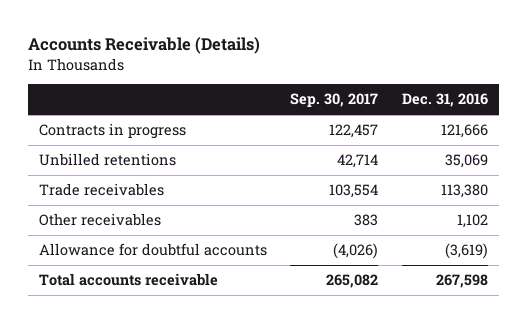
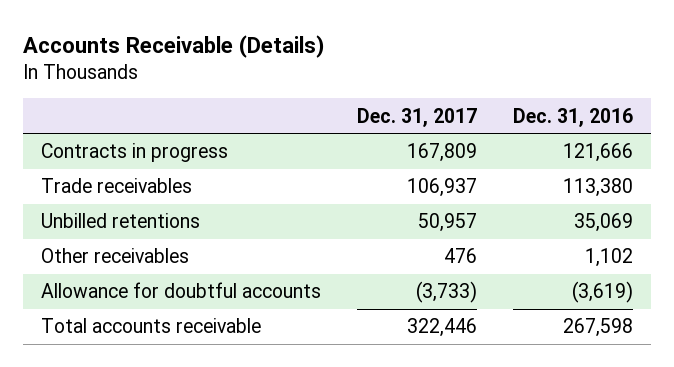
[290,93,379,108] Sep. 30, 2017 -> none
none -> [356,107,477,127] Dec. 31, 2017
[39,153,177,167] Unbilled retentions -> [40,213,200,229] Unbilled retentions

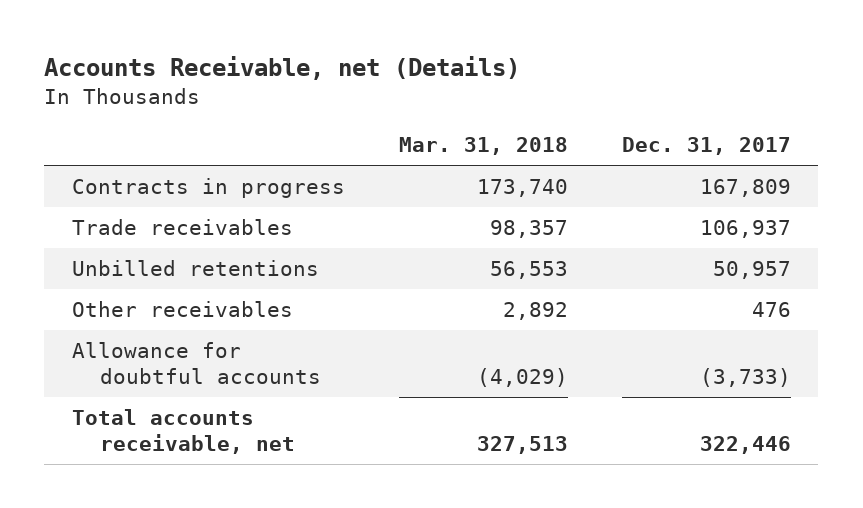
[22,34,325,58] Accounts Receivable (Details) -> [44,56,521,81] Accounts Receivable, net (Details)
[512,107,633,127] Dec. 31, 2016 -> none
none -> [398,137,568,156] Mar. 31, 2018
[40,318,261,334] Total accounts receivable -> [71,409,296,455] Total accounts receivable, net

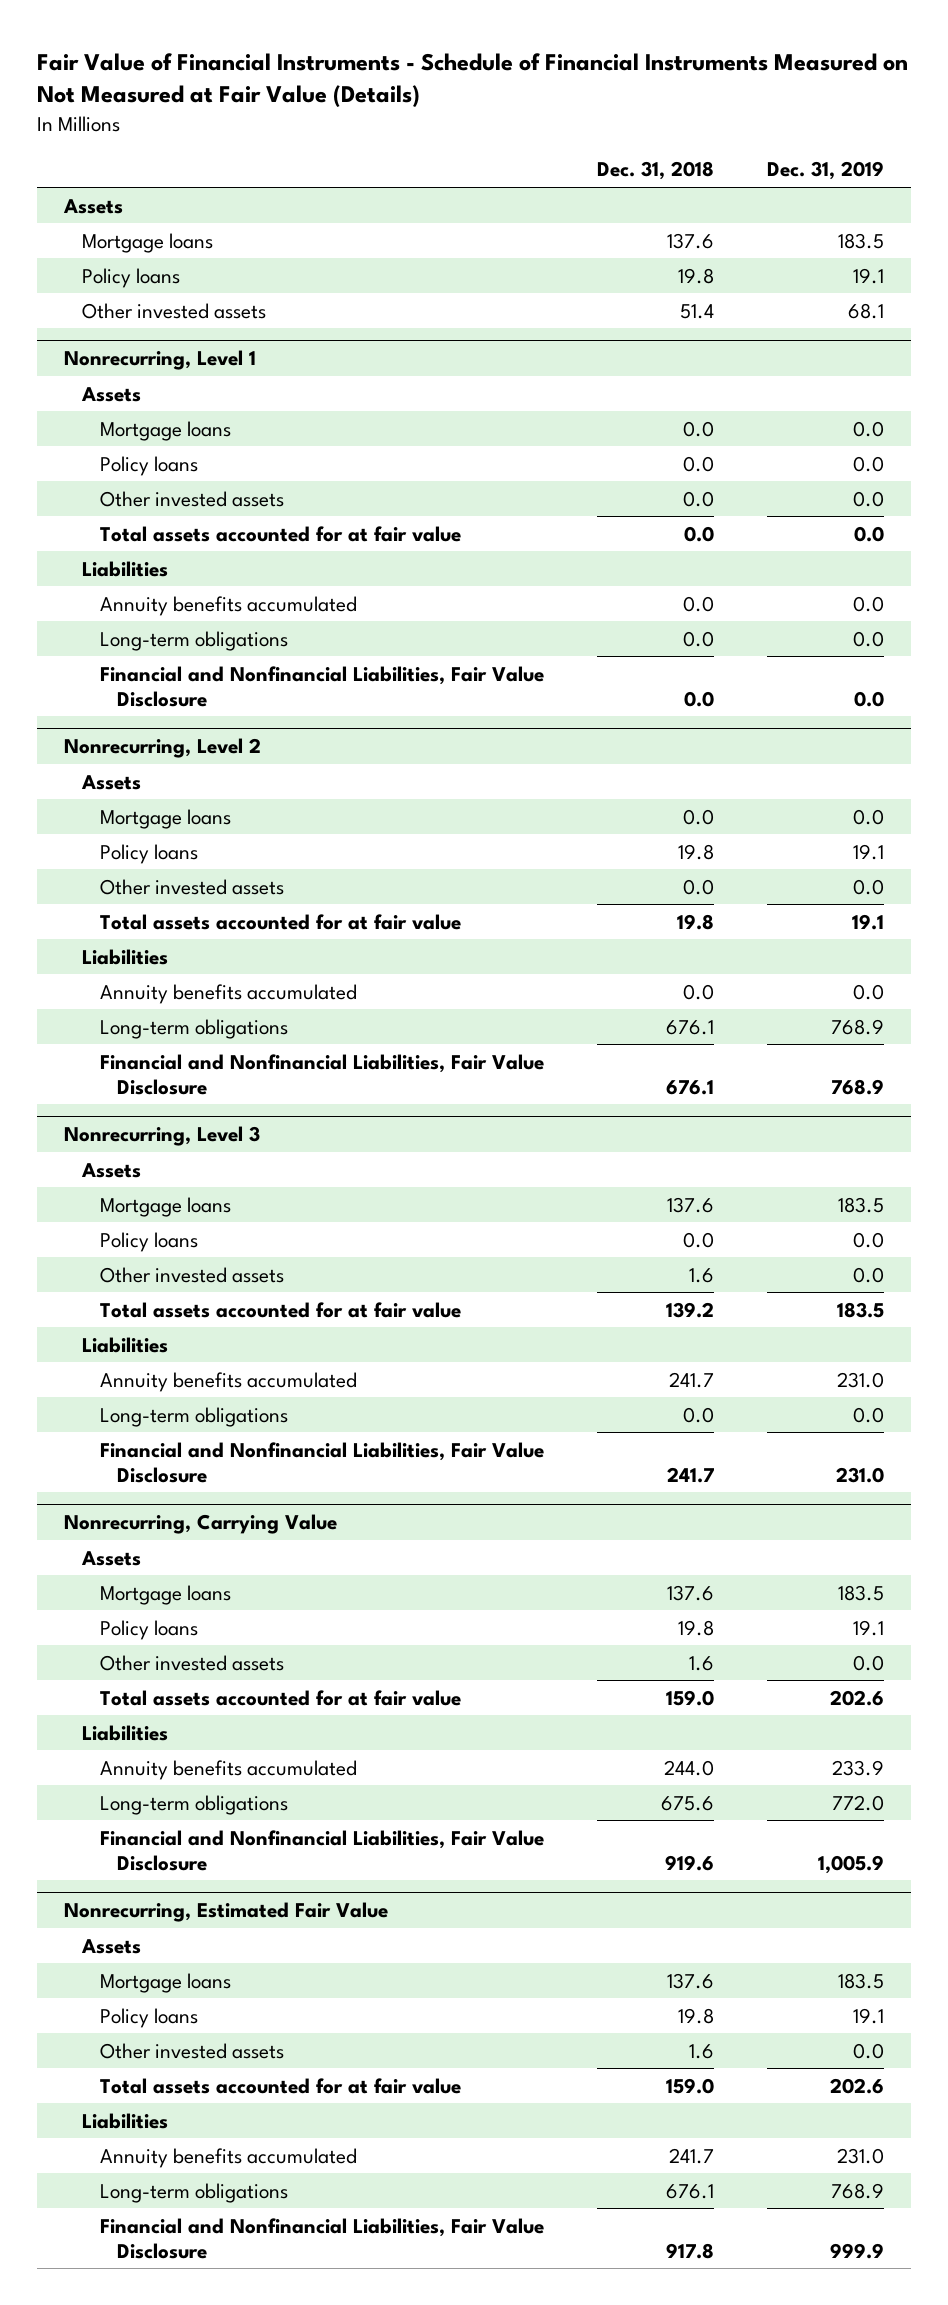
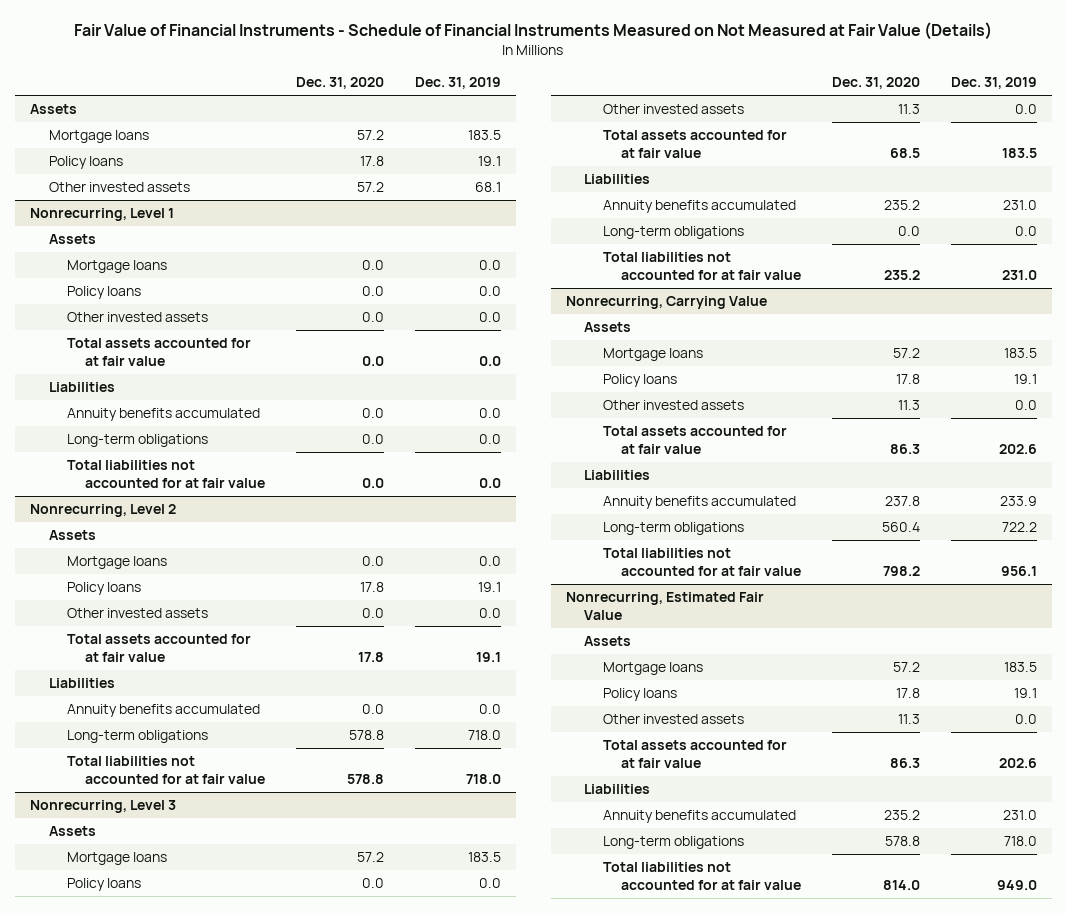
[596,161,714,181] Dec. 31, 2018 -> none
none -> [295,76,384,89] Dec. 31, 2020
[99,665,544,707] Financial and Nonfinancial Liabilities, Fair Value Disclosure -> [66,460,266,488] Total liabilities not accounted for at fair value
[831,1018,885,1035] 768.9 -> [467,730,501,741] 718.0
[99,1053,544,1095] Financial and Nonfinancial Liabilities, Fair Value Disclosure -> [66,756,266,784] Total liabilities not accounted for at fair value
[831,1078,885,1095] 768.9 -> [465,773,501,784] 718.0
[99,1441,544,1483] Financial and Nonfinancial Liabilities, Fair Value Disclosure -> [602,252,801,280] Total liabilities not accounted for at fair value
[832,1794,885,1811] 772.0 -> [1001,522,1037,533] 722.2
[99,1829,544,1871] Financial and Nonfinancial Liabilities, Fair Value Disclosure -> [602,548,801,576] Total liabilities not accounted for at fair value
[818,1854,885,1874] 1,005.9 -> [1000,565,1037,576] 956.1
[831,2182,885,2199] 768.9 -> [1003,836,1037,847] 718.0
[99,2217,544,2259] Financial and Nonfinancial Liabilities, Fair Value Disclosure -> [602,862,801,890] Total liabilities not accounted for at fair value
[830,2242,885,2259] 999.9 -> [996,879,1037,890] 949.0

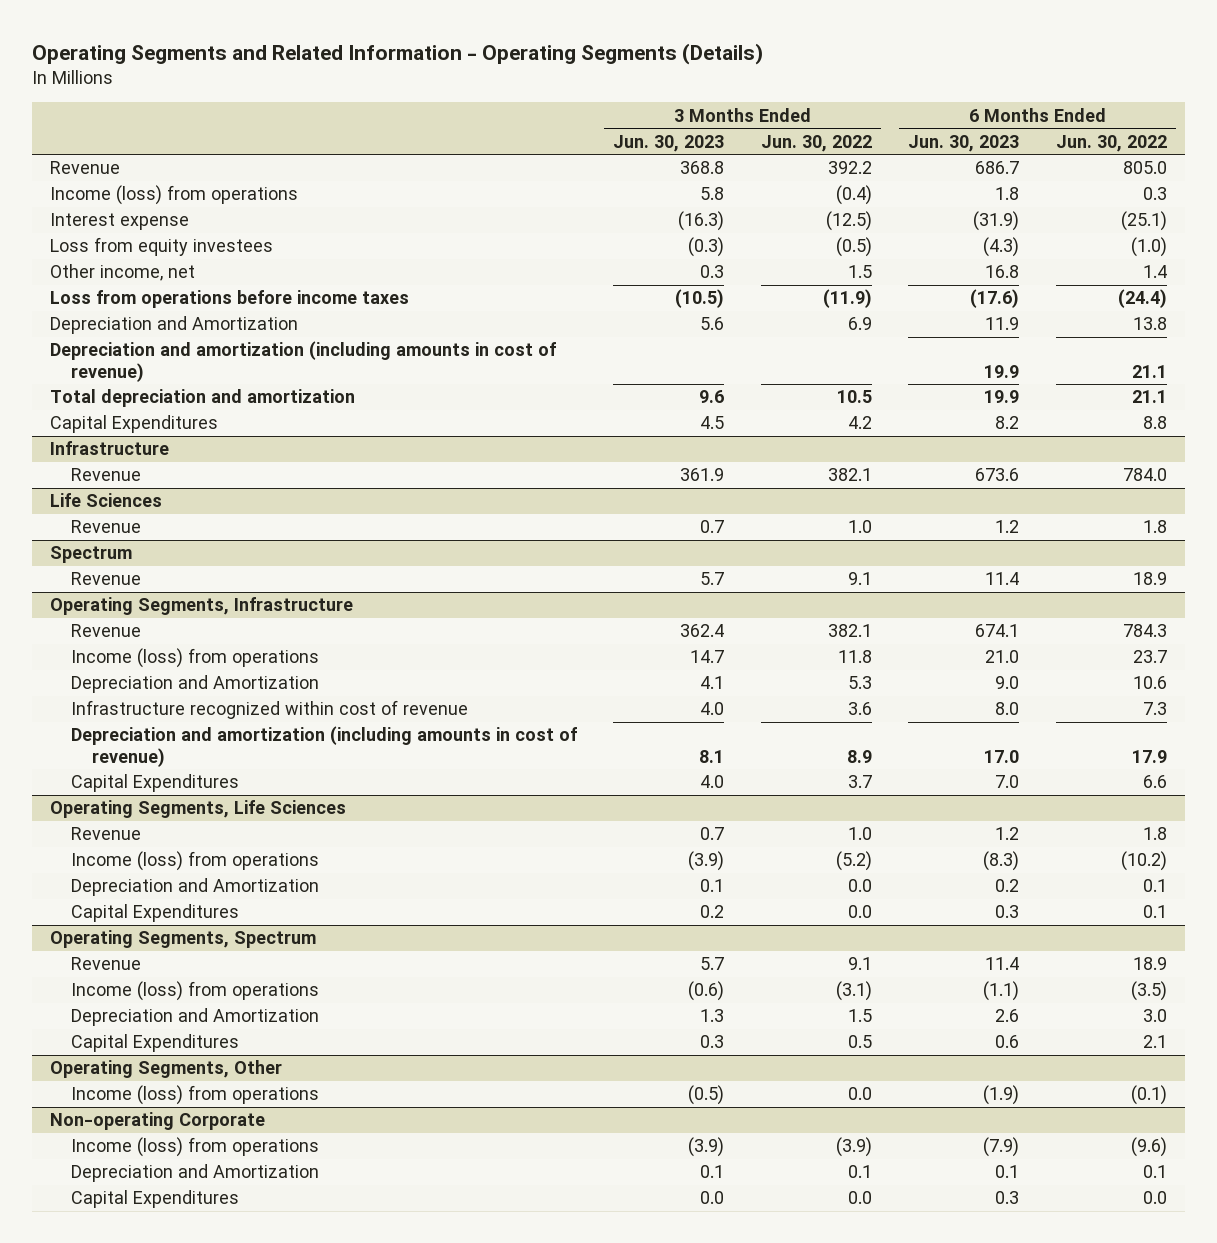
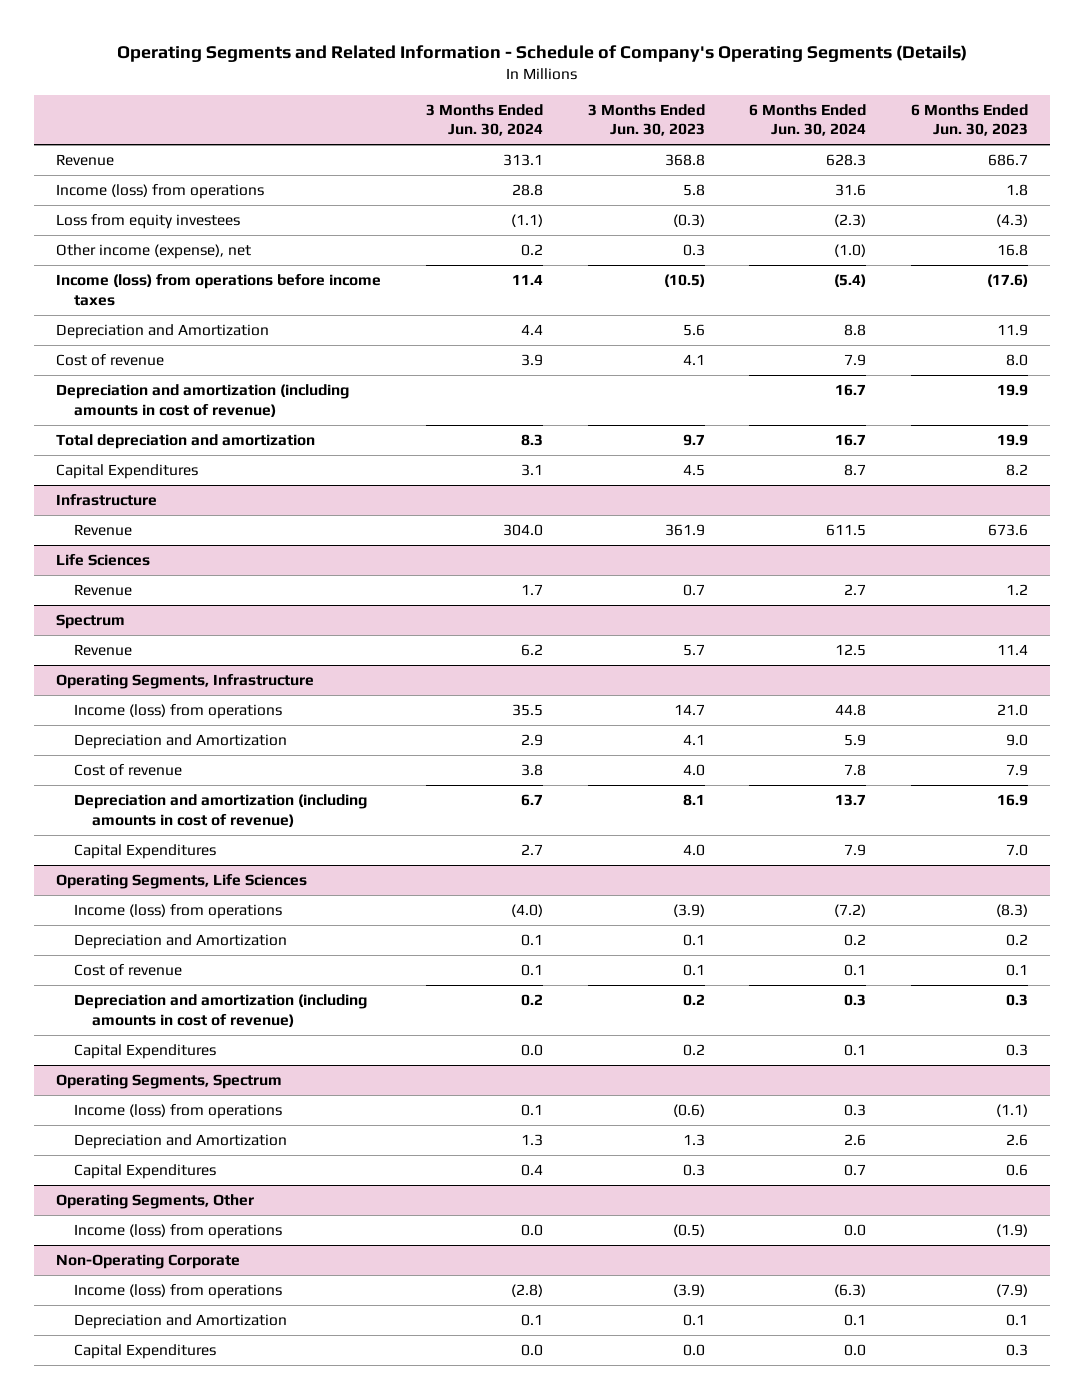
[31,42,763,65] Operating Segments and Related Information - Operating Segments (Details) -> [117,45,968,63] Operating Segments and Related Information - Schedule of Company's Operating Segments (Details)
[760,134,872,152] Jun. 30, 2022 -> none
[1055,134,1167,152] Jun. 30, 2022 -> none
none -> [425,103,543,137] 3 Months Ended Jun. 30, 2024
none -> [749,103,867,137] 6 Months Ended Jun. 30, 2024
[50,213,190,231] Interest expense -> none
[50,264,196,282] Other income, net -> [56,244,252,260] Other income (expense), net
[50,290,410,309] Loss from operations before income taxes -> [56,274,382,306] Income (loss) from operations before income taxes
none -> [56,354,165,367] Cost of revenue
[699,390,725,404] 9.6 -> [682,434,705,447] 9.7
[70,624,141,638] Revenue -> none
[70,700,468,720] Infrastructure recognized within cost of revenue -> [74,764,183,777] Cost of revenue
[995,702,1020,716] 8.0 -> [1005,764,1028,777] 7.9
[984,749,1020,763] 17.0 -> [996,794,1028,807] 16.9
[70,827,141,841] Revenue -> none
none -> [74,964,183,977] Cost of revenue
none -> [74,994,368,1027] Depreciation and amortization (including amounts in cost of revenue)
[70,957,141,971] Revenue -> none
[50,1112,266,1131] Non-operating Corporate -> [56,1254,241,1270] Non-Operating Corporate

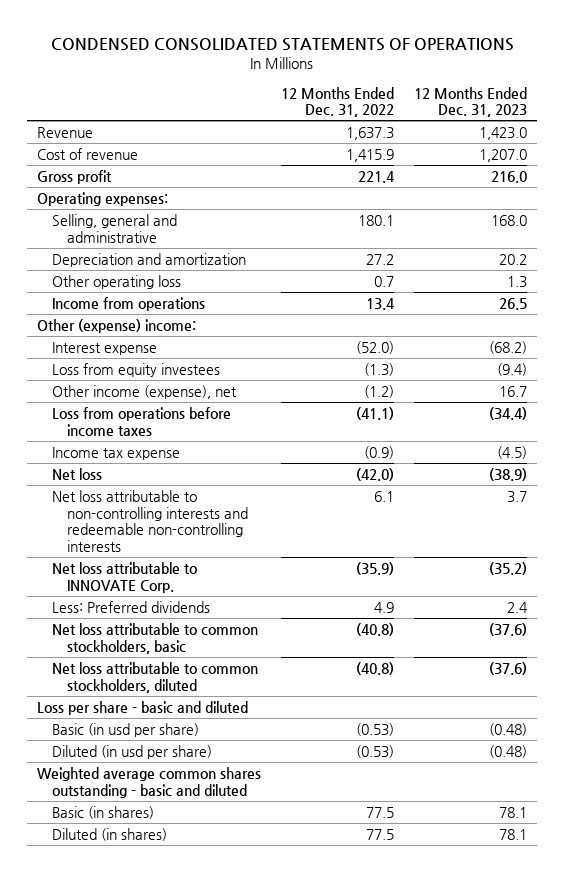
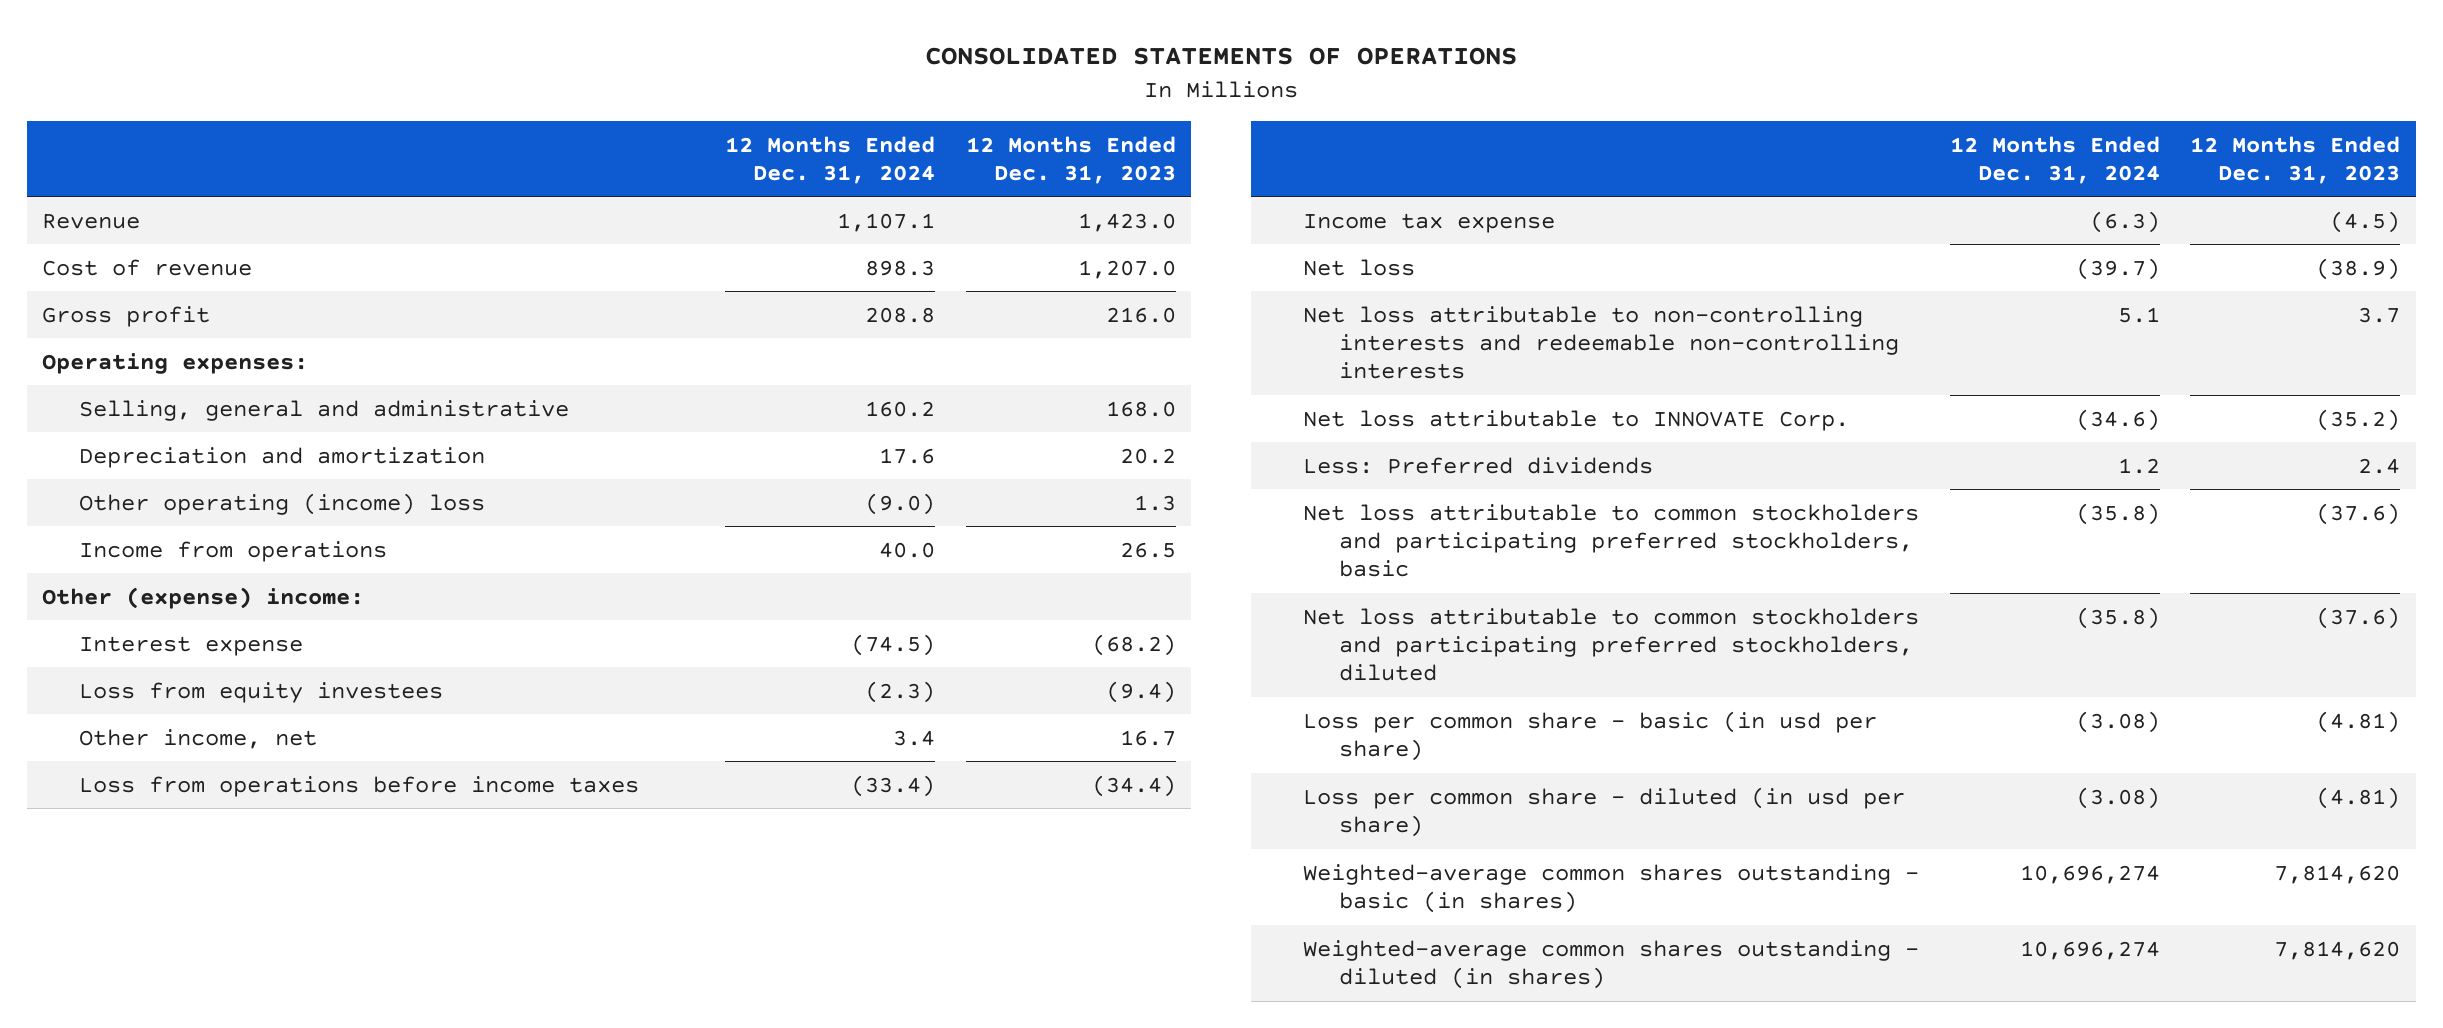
[50,37,514,51] CONDENSED CONSOLIDATED STATEMENTS OF OPERATIONS -> [925,47,1518,66] CONSOLIDATED STATEMENTS OF OPERATIONS
[280,86,394,118] 12 Months Ended Dec. 31, 2022 -> none
none -> [725,135,936,184] 12 Months Ended Dec. 31, 2024
[52,274,182,289] Other operating loss -> [78,492,485,515] Other operating (income) loss
[52,384,238,399] Other income (expense), net -> [78,728,317,749] Other income, net
[36,700,248,715] Loss per share - basic and diluted -> none
[36,766,261,798] Weighted average common shares outstanding - basic and diluted -> none
[52,622,259,654] Net loss attributable to common stockholders, basic -> [1303,503,1920,578] Net loss attributable to common stockholders and participating preferred stockholders, basic
[52,661,259,693] Net loss attributable to common stockholders, diluted -> [1303,607,1920,682] Net loss attributable to common stockholders and participating preferred stockholders, diluted
[52,722,200,737] Basic (in usd per share) -> [1303,710,1878,762] Loss per common share - basic (in usd per share)
[489,722,528,736] (0.48) -> [2316,710,2401,733] (4.81)
[52,744,213,759] Diluted (in usd per share) -> [1303,786,1906,838] Loss per common share - diluted (in usd per share)
[489,744,528,758] (0.48) -> [2316,786,2401,809] (4.81)
[52,805,155,819] Basic (in shares) -> [1303,863,1920,914] Weighted-average common shares outstanding - basic (in shares)
[499,806,528,818] 78.1 -> [2274,864,2401,884] 7,814,620
[52,827,168,841] Diluted (in shares) -> [1303,939,1920,990] Weighted-average common shares outstanding - diluted (in shares)
[499,828,528,840] 78.1 -> [2274,940,2401,960] 7,814,620

